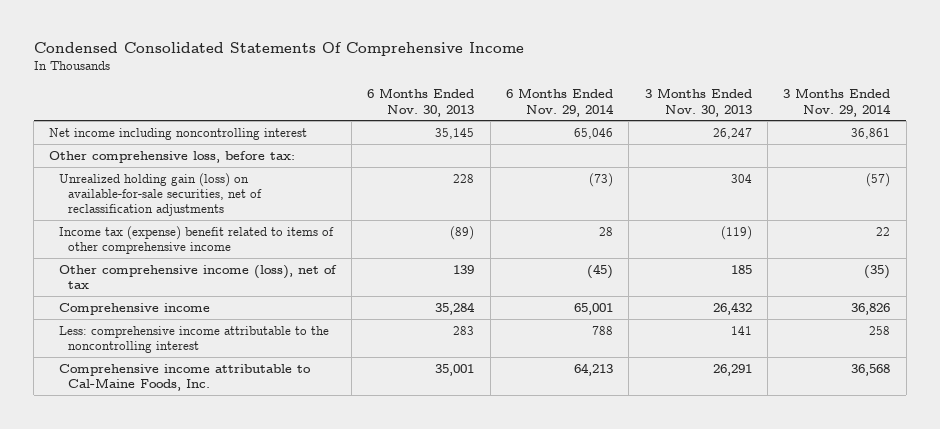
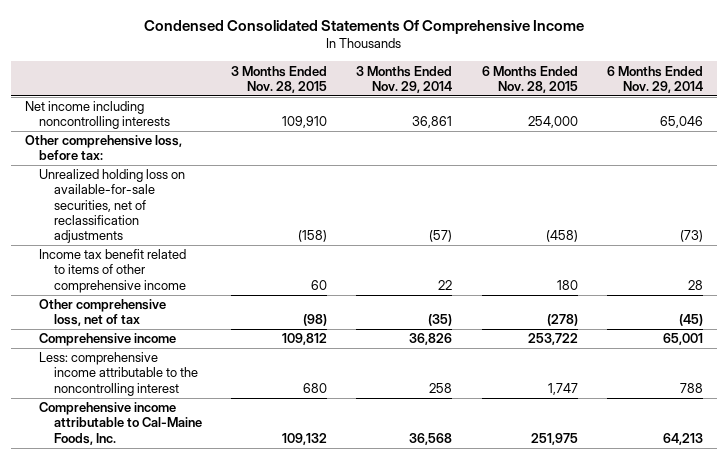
[367,88,475,117] 6 Months Ended Nov. 30, 2013 -> none
[644,88,752,117] 3 Months Ended Nov. 30, 2013 -> none
none -> [230,65,327,93] 3 Months Ended Nov. 28, 2015
none -> [481,65,578,93] 6 Months Ended Nov. 28, 2015
[49,127,308,140] Net income including noncontrolling interest -> [25,101,171,130] Net income including noncontrolling interests
[58,172,263,216] Unrealized holding gain (loss) on available-for-sale securities, net of reclassification adjustments -> [39,169,186,243] Unrealized holding loss on available-for-sale securities, net of reclassification adjustments
[58,225,334,254] Income tax (expense) benefit related to items of other comprehensive income -> [39,249,187,293] Income tax benefit related to items of other comprehensive income
[58,264,337,289] Other comprehensive income (loss), net of tax -> [39,299,167,327] Other comprehensive loss, net of tax

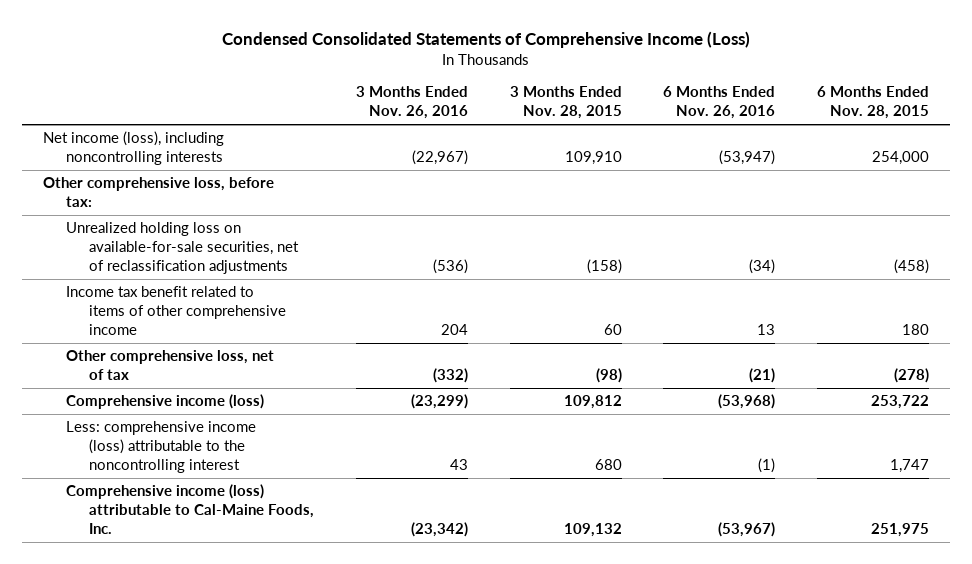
[143,19,584,34] Condensed Consolidated Statements Of Comprehensive Income -> [222,30,751,48] Condensed Consolidated Statements of Comprehensive Income (Loss)
[356,65,453,93] 3 Months Ended Nov. 29, 2014 -> none
[606,65,703,93] 6 Months Ended Nov. 29, 2014 -> none
none -> [355,86,468,120] 3 Months Ended Nov. 26, 2016
none -> [663,86,776,120] 6 Months Ended Nov. 26, 2016
[25,101,171,130] Net income including noncontrolling interests -> [43,131,225,166] Net income (loss), including noncontrolling interests
[39,333,177,347] Comprehensive income -> [66,394,265,410] Comprehensive income (loss)
[39,352,198,396] Less: comprehensive income attributable to the noncontrolling interest -> [66,421,257,473] Less: comprehensive income (loss) attributable to the noncontrolling interest
[39,402,202,445] Comprehensive income attributable to Cal-Maine Foods, Inc. -> [66,484,314,534] Comprehensive income (loss) attributable to Cal-Maine Foods, Inc.

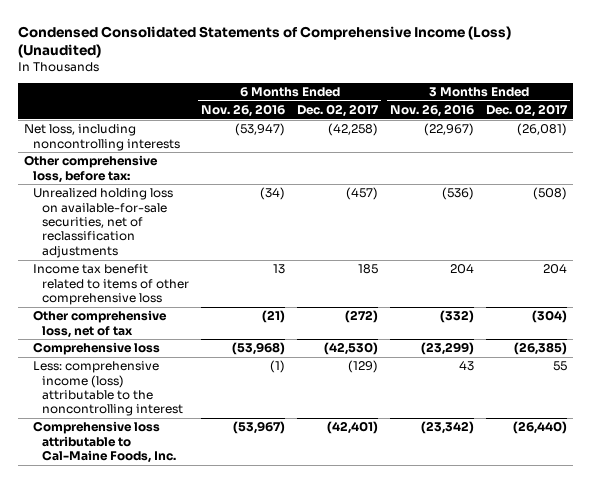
[222,30,751,48] Condensed Consolidated Statements of Comprehensive Income (Loss) -> [18,25,512,59] Condensed Consolidated Statements of Comprehensive Income (Loss) (Unaudited)
[509,86,622,120] 3 Months Ended Nov. 28, 2015 -> none
[817,86,930,120] 6 Months Ended Nov. 28, 2015 -> none
none -> [297,103,380,117] Dec. 02, 2017
none -> [486,103,569,117] Dec. 02, 2017
[43,131,225,166] Net income (loss), including noncontrolling interests -> [24,124,181,151] Net loss, including noncontrolling interests
[66,286,286,335] Income tax benefit related to items of other comprehensive income -> [33,264,190,306] Income tax benefit related to items of other comprehensive loss
[66,394,265,410] Comprehensive income (loss) -> [33,342,161,356] Comprehensive loss
[66,484,314,534] Comprehensive income (loss) attributable to Cal-Maine Foods, Inc. -> [33,421,177,464] Comprehensive loss attributable to Cal-Maine Foods, Inc.

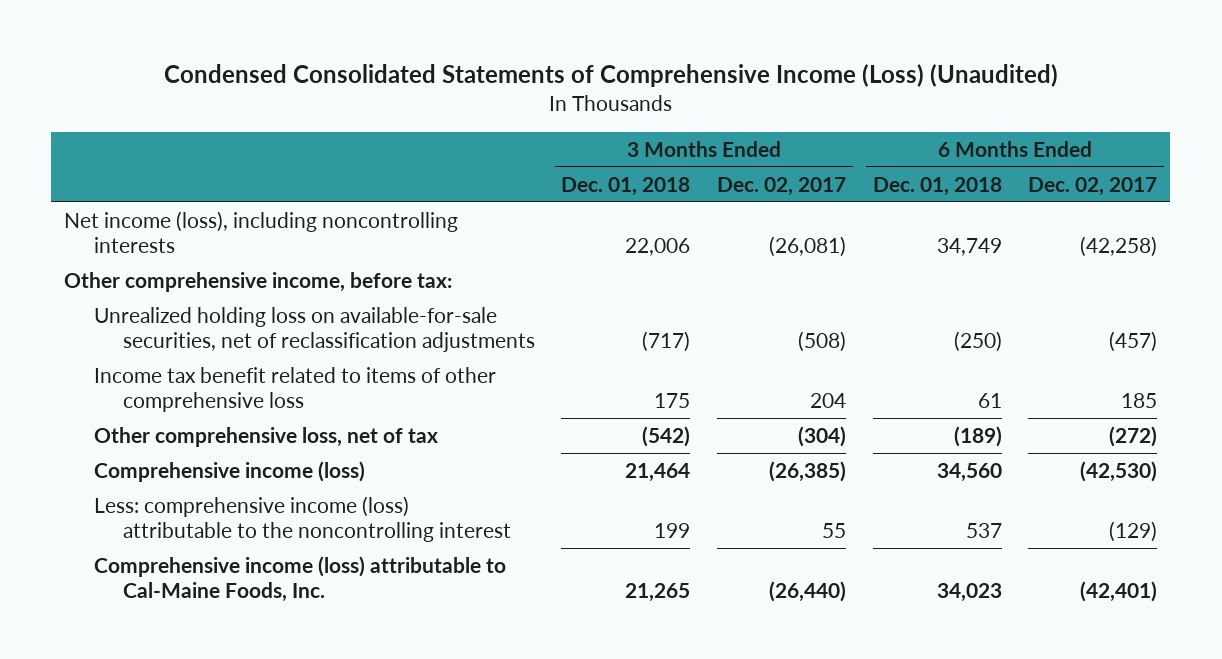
[201,103,286,117] Nov. 26, 2016 -> none
[390,103,475,117] Nov. 26, 2016 -> none
none -> [561,176,691,196] Dec. 01, 2018
none -> [872,176,1002,196] Dec. 01, 2018
[24,124,181,151] Net loss, including noncontrolling interests -> [64,210,459,253] Net income (loss), including noncontrolling interests
[24,155,159,183] Other comprehensive loss, before tax: -> [64,271,453,292] Other comprehensive income, before tax:
[33,342,161,356] Comprehensive loss -> [93,460,365,482] Comprehensive income (loss)
[33,421,177,464] Comprehensive loss attributable to Cal-Maine Foods, Inc. -> [93,555,506,602] Comprehensive income (loss) attributable to Cal-Maine Foods, Inc.

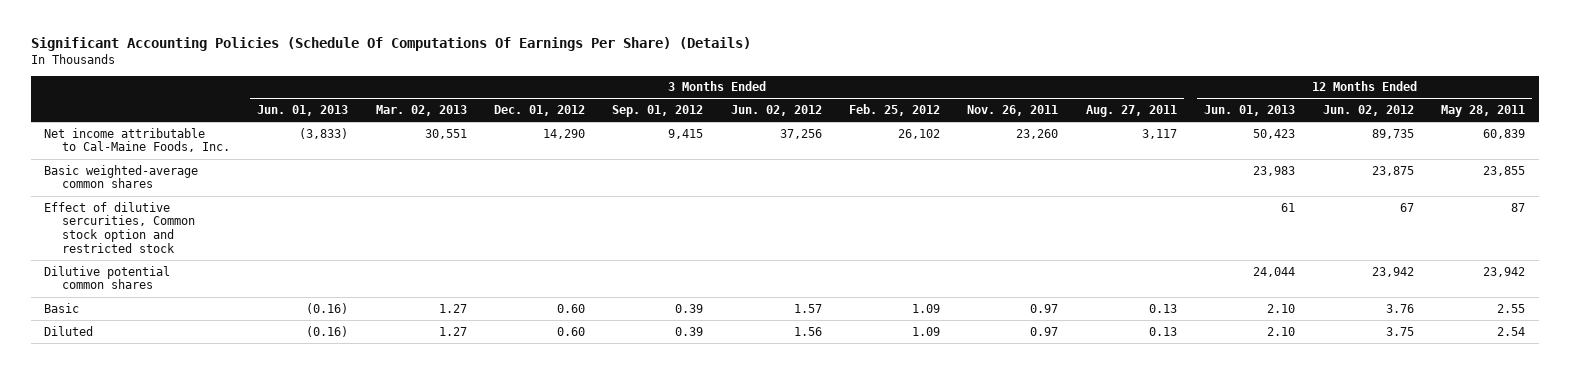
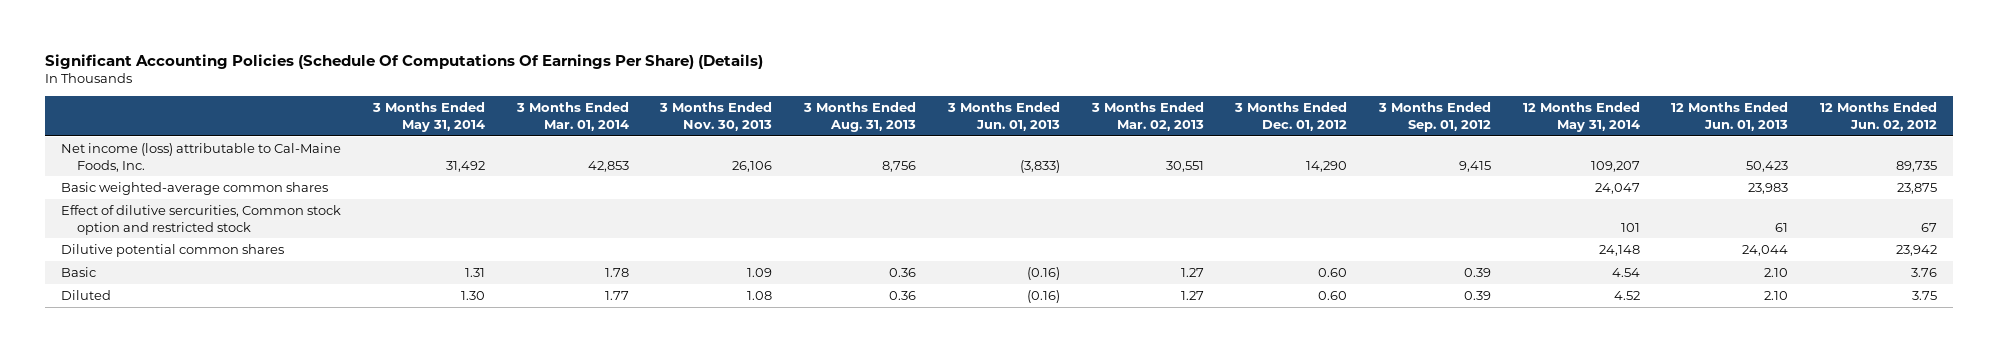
[730,105,822,117] Jun. 02, 2012 -> none
[849,104,941,117] Feb. 25, 2012 -> none
[967,105,1059,117] Nov. 26, 2011 -> none
[1085,105,1177,118] Aug. 27, 2011 -> none
[1440,105,1525,118] May 28, 2011 -> none
none -> [371,102,485,132] 3 Months Ended May 31, 2014
none -> [515,102,629,131] 3 Months Ended Mar. 01, 2014
none -> [659,102,773,131] 3 Months Ended Nov. 30, 2013
none -> [803,102,917,132] 3 Months Ended Aug. 31, 2013
none -> [1522,102,1640,132] 12 Months Ended May 31, 2014
[44,127,230,153] Net income attributable to Cal-Maine Foods, Inc. -> [61,142,342,172] Net income (loss) attributable to Cal-Maine Foods, Inc.

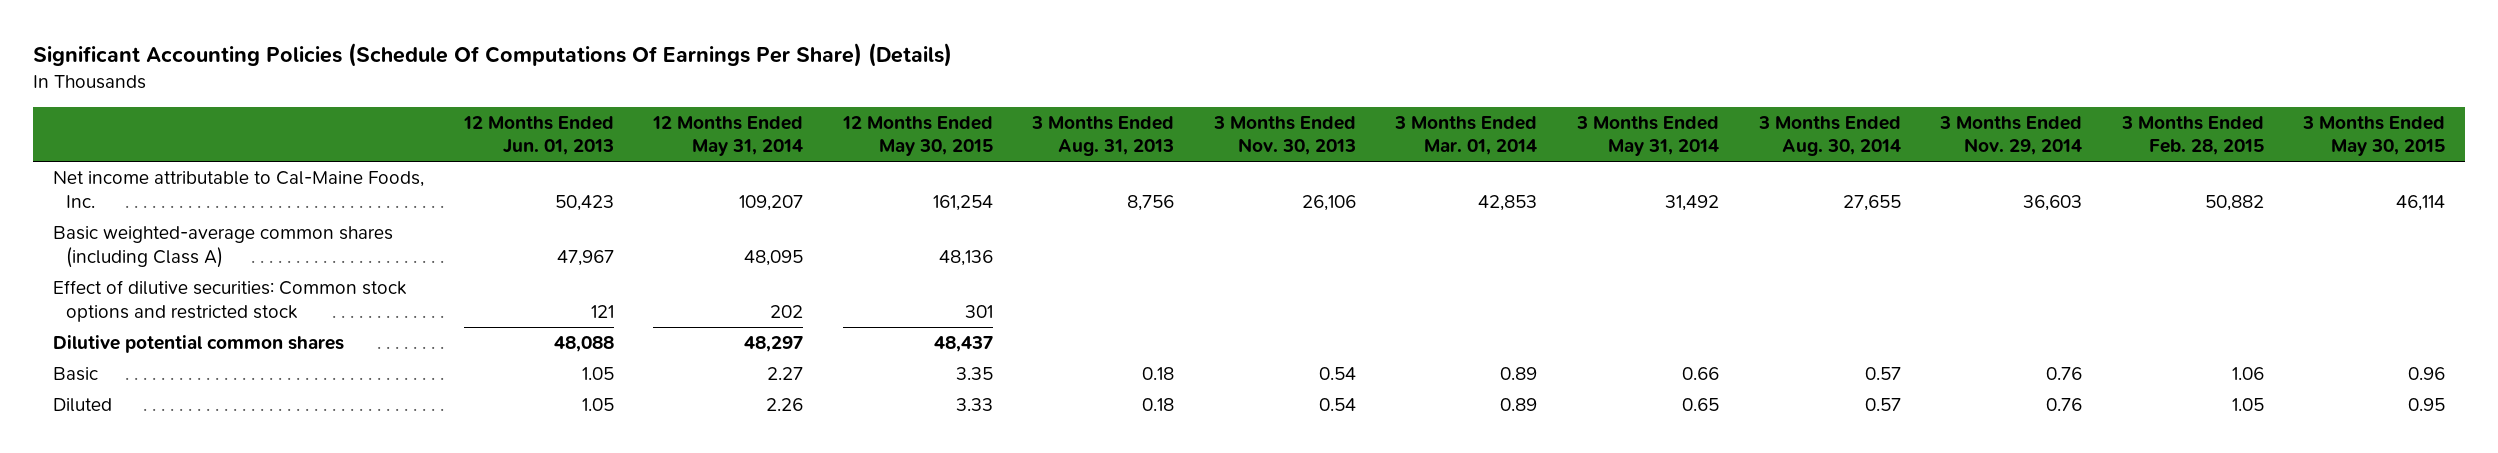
[946,102,1060,131] 3 Months Ended Jun. 01, 2013 -> none
[1090,102,1204,131] 3 Months Ended Mar. 02, 2013 -> none
[1234,102,1348,131] 3 Months Ended Dec. 01, 2012 -> none
[1377,102,1491,132] 3 Months Ended Sep. 01, 2012 -> none
[1820,102,1938,131] 12 Months Ended Jun. 02, 2012 -> none
none -> [841,115,993,157] 12 Months Ended May 30, 2015
none -> [1757,115,1901,157] 3 Months Ended Aug. 30, 2014
none -> [1939,115,2083,156] 3 Months Ended Nov. 29, 2014
none -> [2120,115,2264,156] 3 Months Ended Feb. 28, 2015
none -> [2302,115,2446,157] 3 Months Ended May 30, 2015
[61,142,342,172] Net income (loss) attributable to Cal-Maine Foods, Inc. -> [52,170,424,208] Net income attributable to Cal-Maine Foods, Inc.
[61,181,329,195] Basic weighted-average common shares -> [52,225,393,268] Basic weighted-average common shares (including Class A)
[1594,182,1640,194] 24,047 -> [744,249,804,266] 48,095
[1748,182,1789,194] 23,983 -> [556,249,614,266] 47,967
[61,204,342,235] Effect of dilutive sercurities, Common stock option and restricted stock -> [52,279,407,322] Effect of dilutive securities: Common stock options and restricted stock
[1620,222,1640,232] 101 -> [770,304,804,318] 202
[1775,222,1789,232] 61 -> [590,304,614,318] 121
[1598,244,1640,256] 24,148 -> [744,335,804,352] 48,297
[1742,244,1789,256] 24,044 -> [553,335,614,352] 48,088
[464,267,485,277] 1.31 -> [1681,366,1719,380] 0.66
[604,267,629,277] 1.78 -> [1500,366,1538,380] 0.89
[747,267,773,277] 1.09 -> [1318,366,1356,380] 0.54
[889,267,917,277] 0.36 -> [1142,366,1175,380] 0.18
[1611,267,1640,277] 4.54 -> [767,366,804,380] 2.27
[1764,267,1789,277] 2.10 -> [581,366,614,380] 1.05
[460,290,485,300] 1.30 -> [1681,397,1719,411] 0.65
[604,290,629,300] 1.77 -> [1500,397,1538,411] 0.89
[747,290,773,300] 1.08 -> [1318,397,1356,411] 0.54
[889,290,917,300] 0.36 -> [1142,397,1175,411] 0.18
[1613,290,1640,300] 4.52 -> [766,397,804,411] 2.26
[1764,290,1789,300] 2.10 -> [581,397,614,411] 1.05

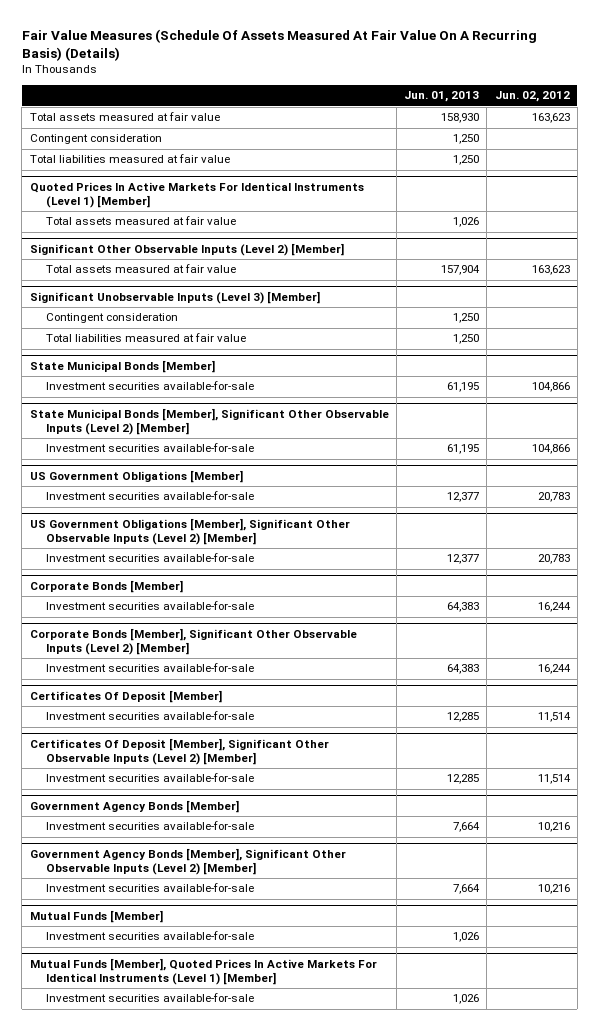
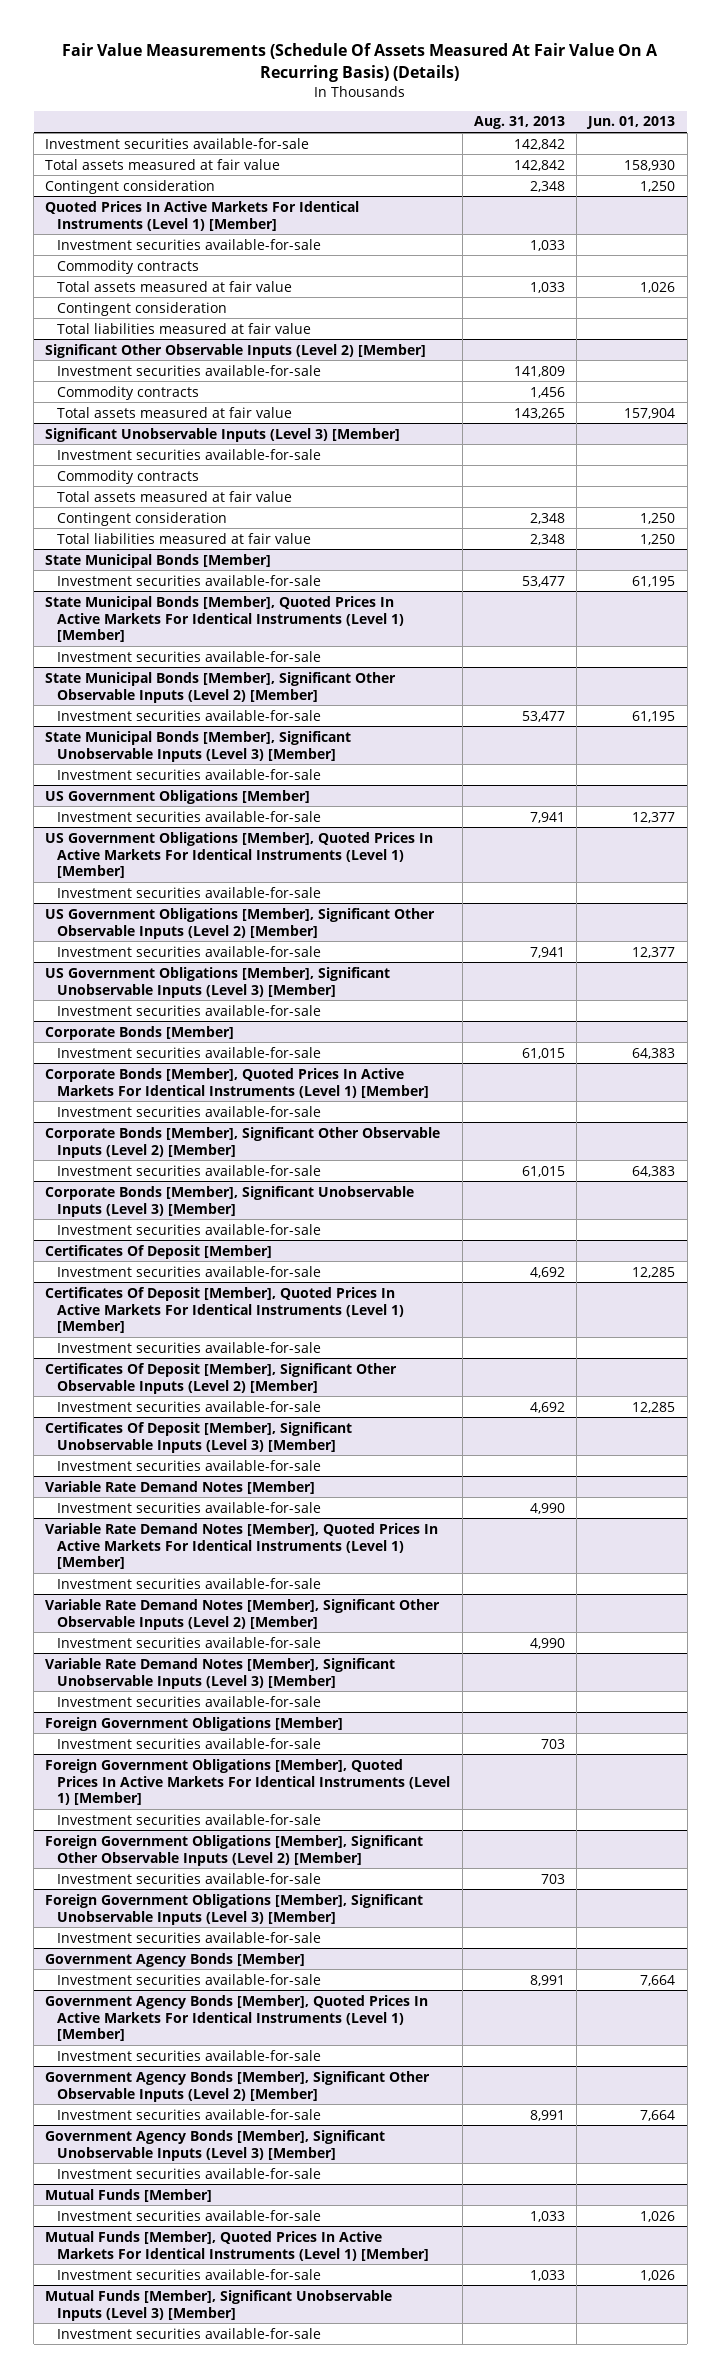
[21,28,537,61] Fair Value Measures (Schedule Of Assets Measured At Fair Value On A Recurring Basis) (Details) -> [62,42,659,82] Fair Value Measurements (Schedule Of Assets Measured At Fair Value On A Recurring Basis) (Details)
[494,91,570,103] Jun. 02, 2012 -> none
none -> [473,116,565,130] Aug. 31, 2013
none -> [45,137,310,149] Investment securities available-for-sale
[29,154,230,164] Total liabilities measured at fair value -> none
none -> [57,238,322,250] Investment securities available-for-sale
none -> [57,259,200,274] Commodity contracts
none -> [57,301,228,316] Contingent consideration
none -> [57,322,312,334] Total liabilities measured at fair value
none -> [57,364,322,376] Investment securities available-for-sale
none -> [57,385,200,400] Commodity contracts
none -> [57,448,322,460] Investment securities available-for-sale
none -> [57,469,200,484] Commodity contracts
none -> [57,490,293,502] Total assets measured at fair value
none -> [45,595,405,643] State Municipal Bonds [Member], Quoted Prices In Active Markets For Identical Instruments (Level 1) [Member]
none -> [57,650,322,662] Investment securities available-for-sale
none -> [45,730,352,762] State Municipal Bonds [Member], Significant Unobservable Inputs (Level 3) [Member]
none -> [57,768,322,780] Investment securities available-for-sale
none -> [45,831,434,879] US Government Obligations [Member], Quoted Prices In Active Markets For Identical Instruments (Level 1) [Member]
none -> [57,886,322,898] Investment securities available-for-sale
none -> [45,966,391,998] US Government Obligations [Member], Significant Unobservable Inputs (Level 3) [Member]
none -> [57,1004,322,1016] Investment securities available-for-sale
none -> [45,1067,430,1098] Corporate Bonds [Member], Quoted Prices In Active Markets For Identical Instruments (Level 1) [Member]
none -> [57,1105,322,1117] Investment securities available-for-sale
none -> [45,1185,415,1217] Corporate Bonds [Member], Significant Unobservable Inputs (Level 3) [Member]
none -> [57,1223,322,1235] Investment securities available-for-sale
none -> [45,1286,405,1334] Certificates Of Deposit [Member], Quoted Prices In Active Markets For Identical Instruments (Level 1) [Member]
none -> [57,1341,322,1353] Investment securities available-for-sale
none -> [45,1421,353,1453] Certificates Of Deposit [Member], Significant Unobservable Inputs (Level 3) [Member]
none -> [57,1459,322,1471] Investment securities available-for-sale
none -> [45,1480,316,1494] Variable Rate Demand Notes [Member]
none -> [57,1501,322,1513] Investment securities available-for-sale
none -> [45,1522,439,1570] Variable Rate Demand Notes [Member], Quoted Prices In Active Markets For Identical Instruments (Level 1) [Member]
none -> [57,1577,322,1589] Investment securities available-for-sale
none -> [45,1598,441,1630] Variable Rate Demand Notes [Member], Significant Other Observable Inputs (Level 2) [Member]
none -> [57,1636,322,1648] Investment securities available-for-sale
none -> [45,1657,396,1689] Variable Rate Demand Notes [Member], Significant Unobservable Inputs (Level 3) [Member]
none -> [57,1695,322,1707] Investment securities available-for-sale
none -> [45,1716,344,1731] Foreign Government Obligations [Member]
none -> [57,1737,322,1749] Investment securities available-for-sale
none -> [45,1758,451,1806] Foreign Government Obligations [Member], Quoted Prices In Active Markets For Identical Instruments (Level 1) [Member]
none -> [57,1813,322,1825] Investment securities available-for-sale
none -> [45,1834,424,1866] Foreign Government Obligations [Member], Significant Other Observable Inputs (Level 2) [Member]
none -> [57,1872,322,1884] Investment securities available-for-sale
none -> [45,1893,424,1925] Foreign Government Obligations [Member], Significant Unobservable Inputs (Level 3) [Member]
none -> [57,1931,322,1943] Investment securities available-for-sale
none -> [45,1994,429,2042] Government Agency Bonds [Member], Quoted Prices In Active Markets For Identical Instruments (Level 1) [Member]
none -> [57,2049,322,2061] Investment securities available-for-sale
none -> [45,2129,386,2161] Government Agency Bonds [Member], Significant Unobservable Inputs (Level 3) [Member]
none -> [57,2167,322,2179] Investment securities available-for-sale
none -> [45,2289,393,2321] Mutual Funds [Member], Significant Unobservable Inputs (Level 3) [Member]
none -> [57,2327,322,2339] Investment securities available-for-sale

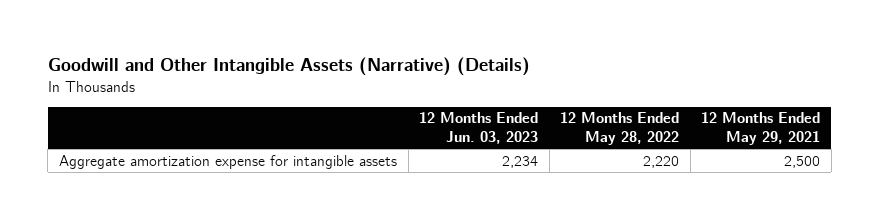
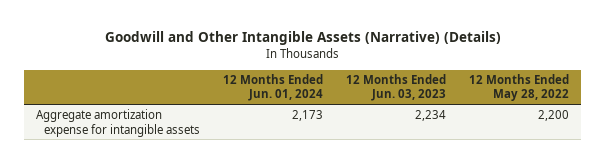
[701,112,821,145] 12 Months Ended May 29, 2021 -> none
none -> [223,74,324,102] 12 Months Ended Jun. 01, 2024
[643,155,680,168] 2,220 -> [538,110,570,122] 2,200

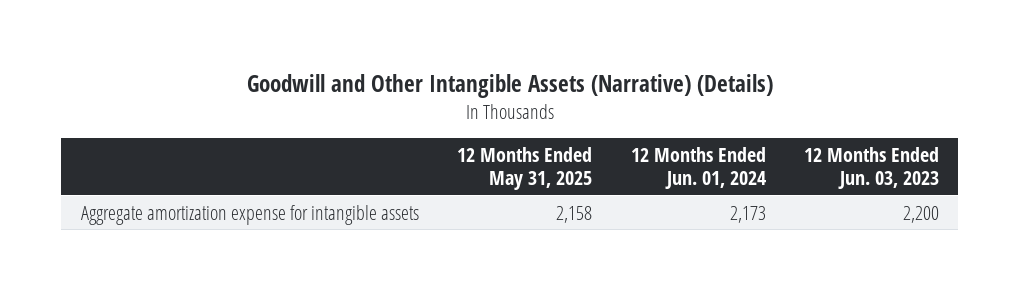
[469,74,570,102] 12 Months Ended May 28, 2022 -> none
none -> [457,147,593,191] 12 Months Ended May 31, 2025
[415,110,447,122] 2,234 -> [902,205,939,223] 2,200

